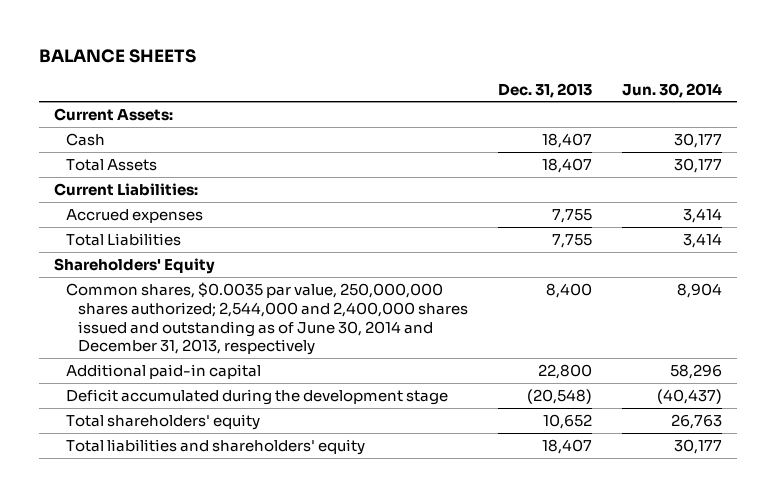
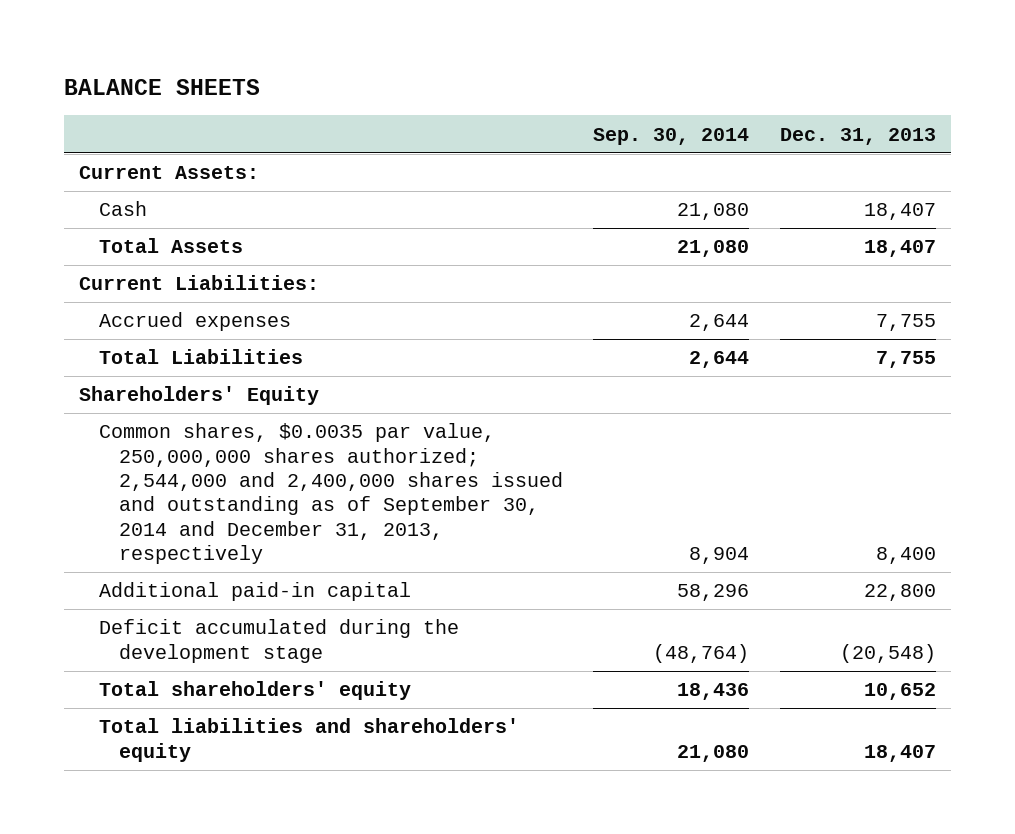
[622,82,723,98] Jun. 30, 2014 -> none
none -> [593,127,750,145] Sep. 30, 2014
[66,281,469,356] Common shares, $0.0035 par value, 250,000,000 shares authorized; 2,544,000 and 2,400,000 shares issued and outstanding as of June 30, 2014 and December 31, 2013, respectively -> [99,423,563,565] Common shares, $0.0035 par value, 250,000,000 shares authorized; 2,544,000 and 2,400,000 shares issued and outstanding as of September 30, 2014 and December 31, 2013, respectively

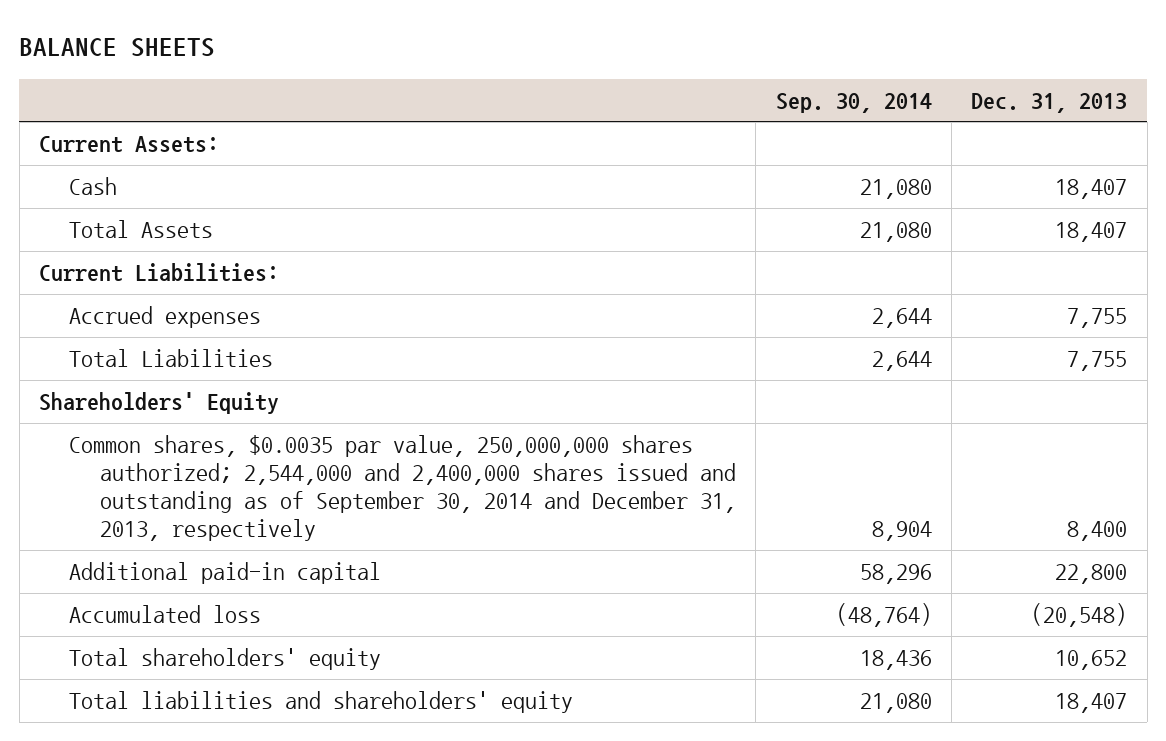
[99,619,460,663] Deficit accumulated during the development stage -> [69,604,262,623] Accumulated loss

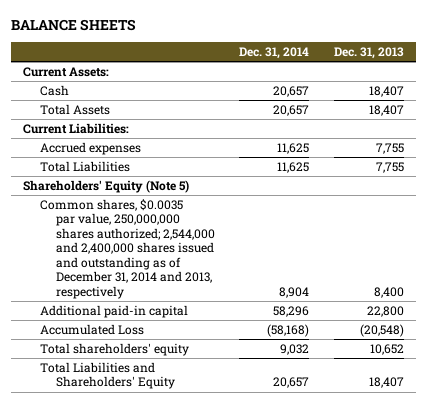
[775,92,932,113] Sep. 30, 2014 -> none
none -> [239,46,310,59] Dec. 31, 2014
[38,391,279,414] Shareholders' Equity -> [23,180,190,194] Shareholders' Equity (Note 5)
[69,434,736,542] Common shares, $0.0035 par value, 250,000,000 shares authorized; 2,544,000 and 2,400,000 shares issued and outstanding as of September 30, 2014 and December 31, 2013, respectively -> [39,199,215,299] Common shares, $0.0035 par value, 250,000,000 shares authorized; 2,544,000 and 2,400,000 shares issued and outstanding as of December 31, 2014 and 2013, respectively
[69,604,262,623] Accumulated loss -> [39,324,144,336] Accumulated Loss
[69,690,574,713] Total liabilities and shareholders' equity -> [39,362,175,390] Total Liabilities and Shareholders' Equity

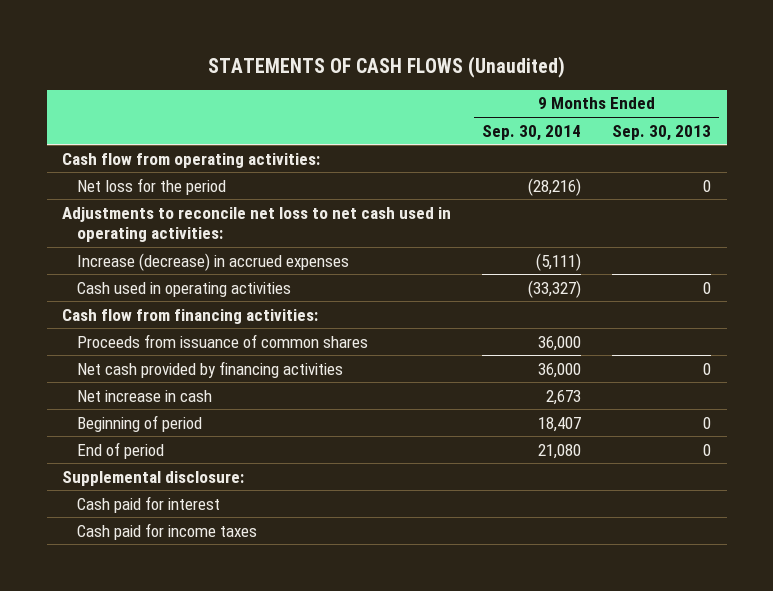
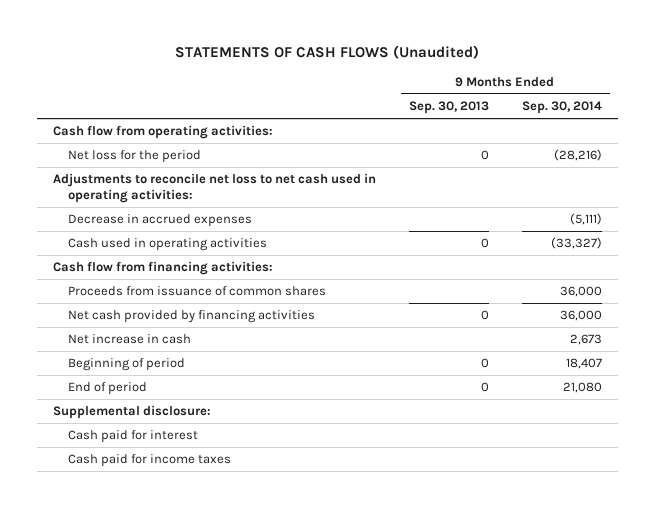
[76,252,349,271] Increase (decrease) in accrued expenses -> [67,214,252,228] Decrease in accrued expenses

